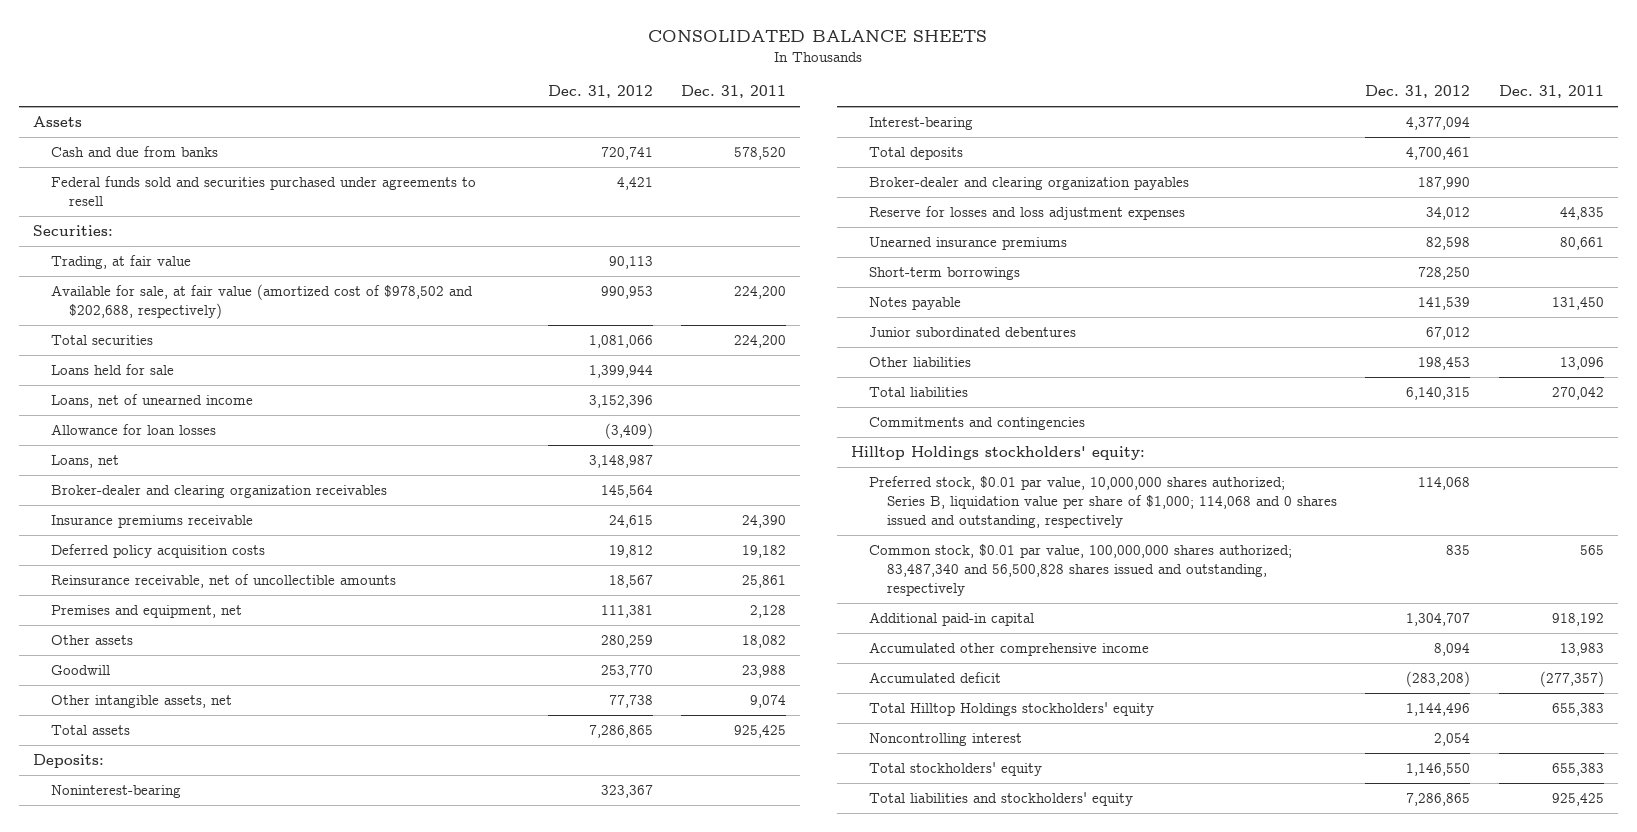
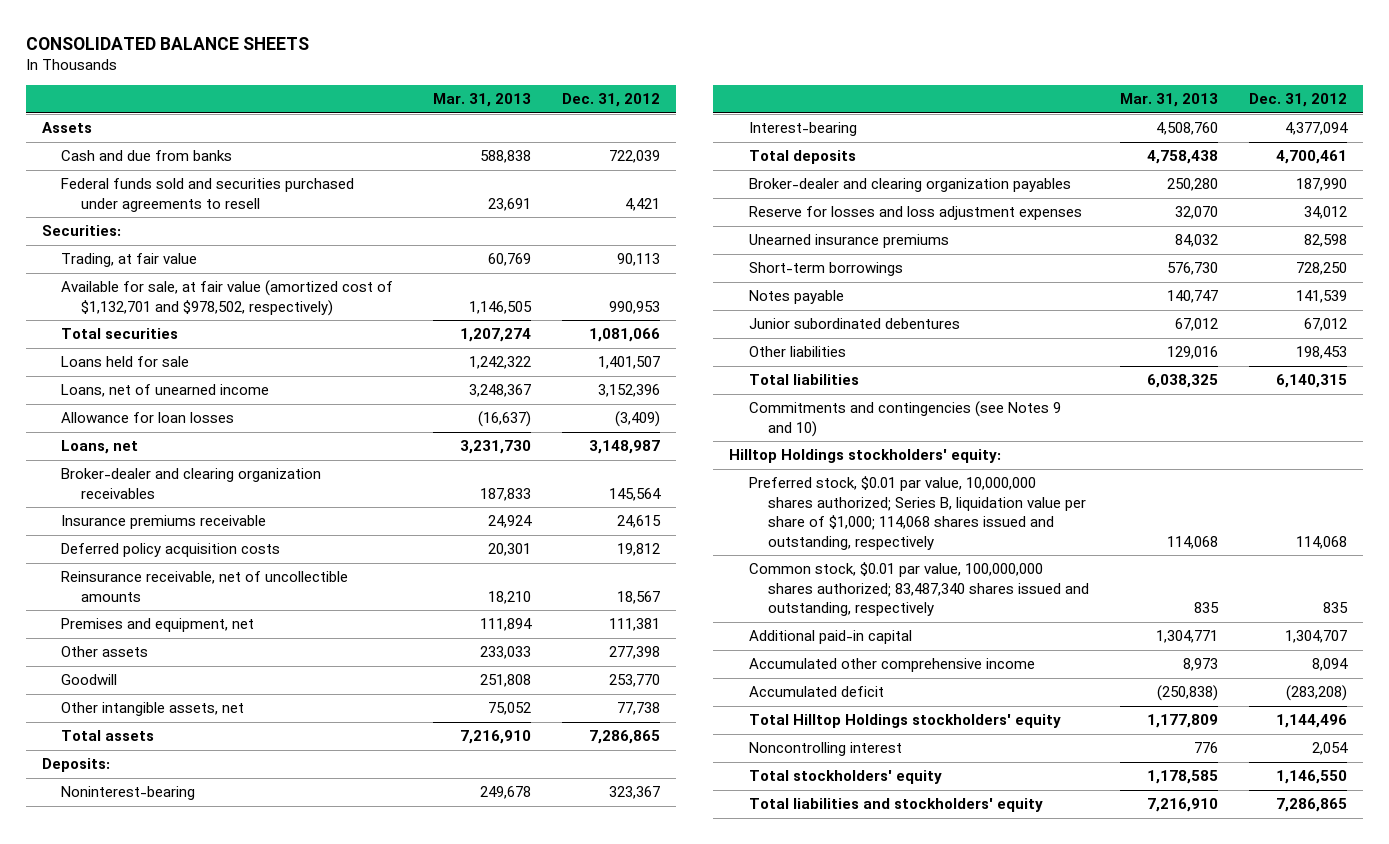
[681,85,787,99] Dec. 31, 2011 -> none
none -> [432,93,531,108] Mar. 31, 2013
[600,146,653,160] 720,741 -> [609,150,661,164] 722,039
[51,283,474,319] Available for sale, at fair value (amortized cost of $978,502 and $202,688, respectively) -> [61,280,394,316] Available for sale, at fair value (amortized cost of $1,132,701 and $978,502, respectively)
[588,364,653,378] 1,399,944 -> [598,356,661,370] 1,401,507
[600,634,653,648] 280,259 -> [609,646,661,660] 277,398
[868,416,1085,430] Commitments and contingencies -> [748,401,1061,437] Commitments and contingencies (see Notes 9 and 10)
[868,475,1337,528] Preferred stock, $0.01 par value, 10,000,000 shares authorized; Series B, liquidation value per share of $1,000; 114,068 and 0 shares issued and outstanding, respectively -> [748,476,1087,550] Preferred stock, $0.01 par value, 10,000,000 shares authorized; Series B, liquidation value per share of $1,000; 114,068 shares issued and outstanding, respectively
[868,543,1292,596] Common stock, $0.01 par value, 100,000,000 shares authorized; 83,487,340 and 56,500,828 shares issued and outstanding, respectively -> [748,562,1090,617] Common stock, $0.01 par value, 100,000,000 shares authorized; 83,487,340 shares issued and outstanding, respectively

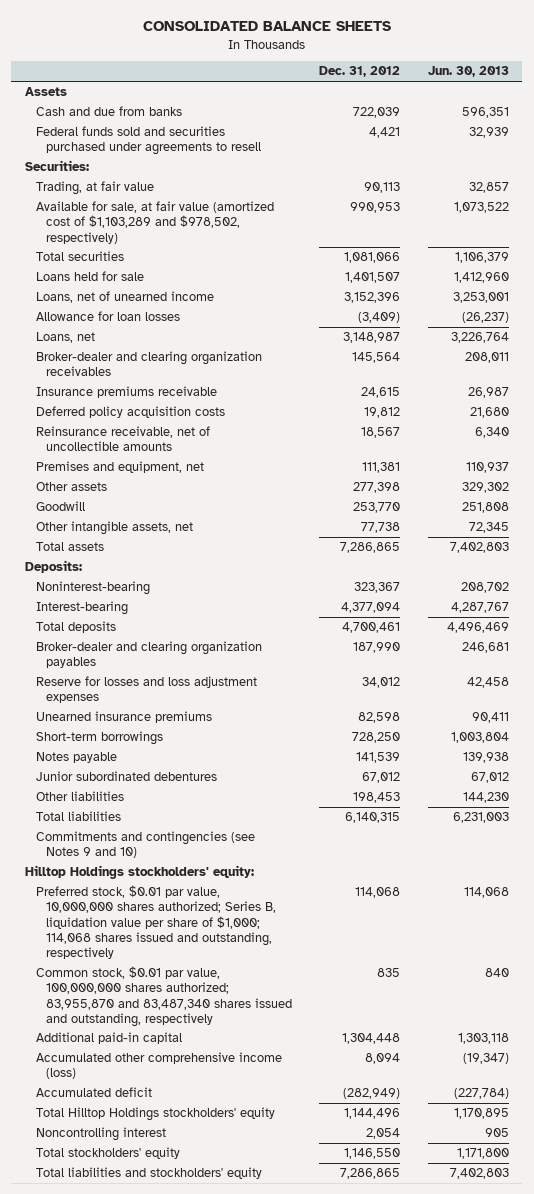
[432,93,531,108] Mar. 31, 2013 -> none
none -> [427,66,509,78] Jun. 30, 2013
[61,280,394,316] Available for sale, at fair value (amortized cost of $1,132,701 and $978,502, respectively) -> [35,201,274,244] Available for sale, at fair value (amortized cost of $1,103,289 and $978,502, respectively)
[748,562,1090,617] Common stock, $0.01 par value, 100,000,000 shares authorized; 83,487,340 shares issued and outstanding, respectively -> [35,966,293,1027] Common stock, $0.01 par value, 100,000,000 shares authorized; 83,955,870 and 83,487,340 shares issued and outstanding, respectively
[1285,630,1348,644] 1,304,707 -> [342,1033,401,1045] 1,304,448
[748,658,1035,673] Accumulated other comprehensive income -> [35,1052,282,1080] Accumulated other comprehensive income (loss)
[1286,685,1348,702] (283,208) -> [343,1088,401,1100] (282,949)

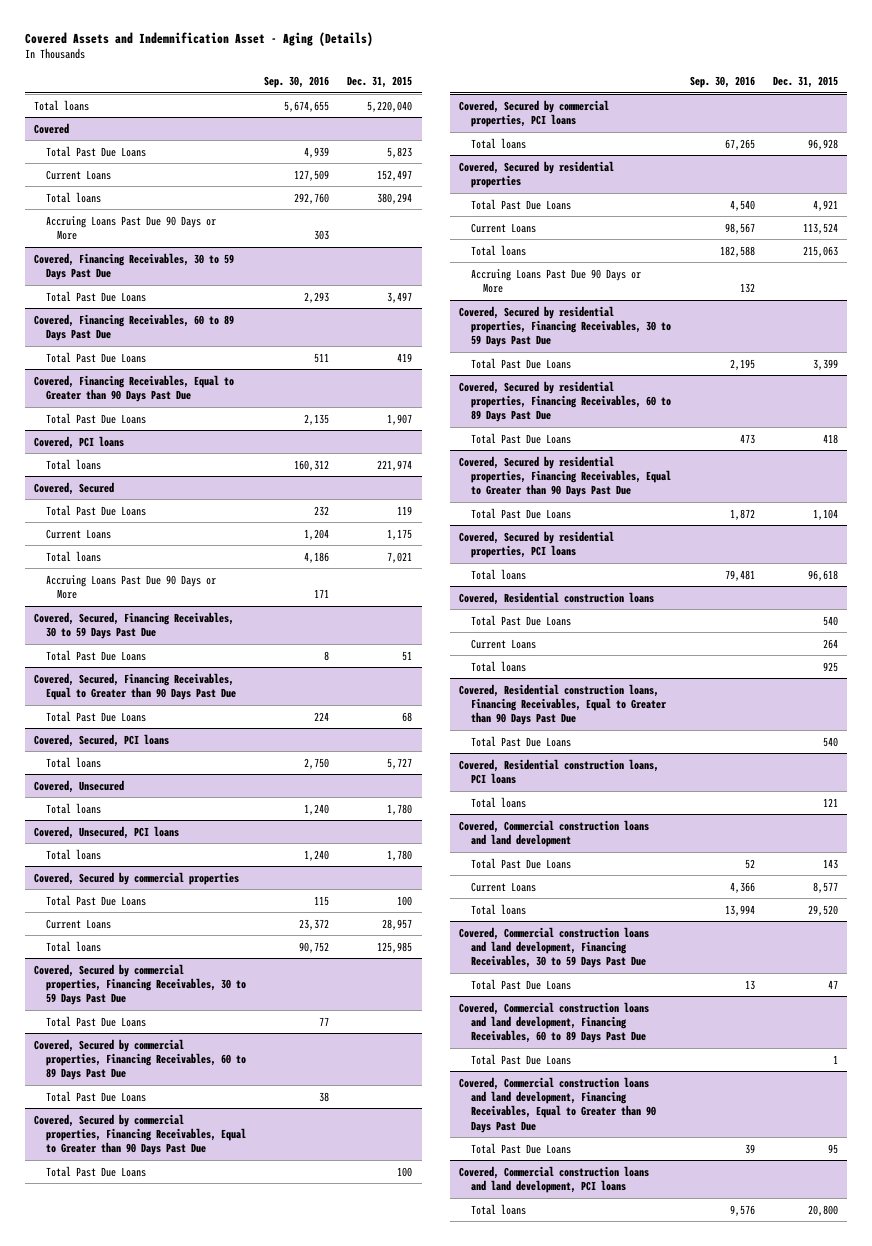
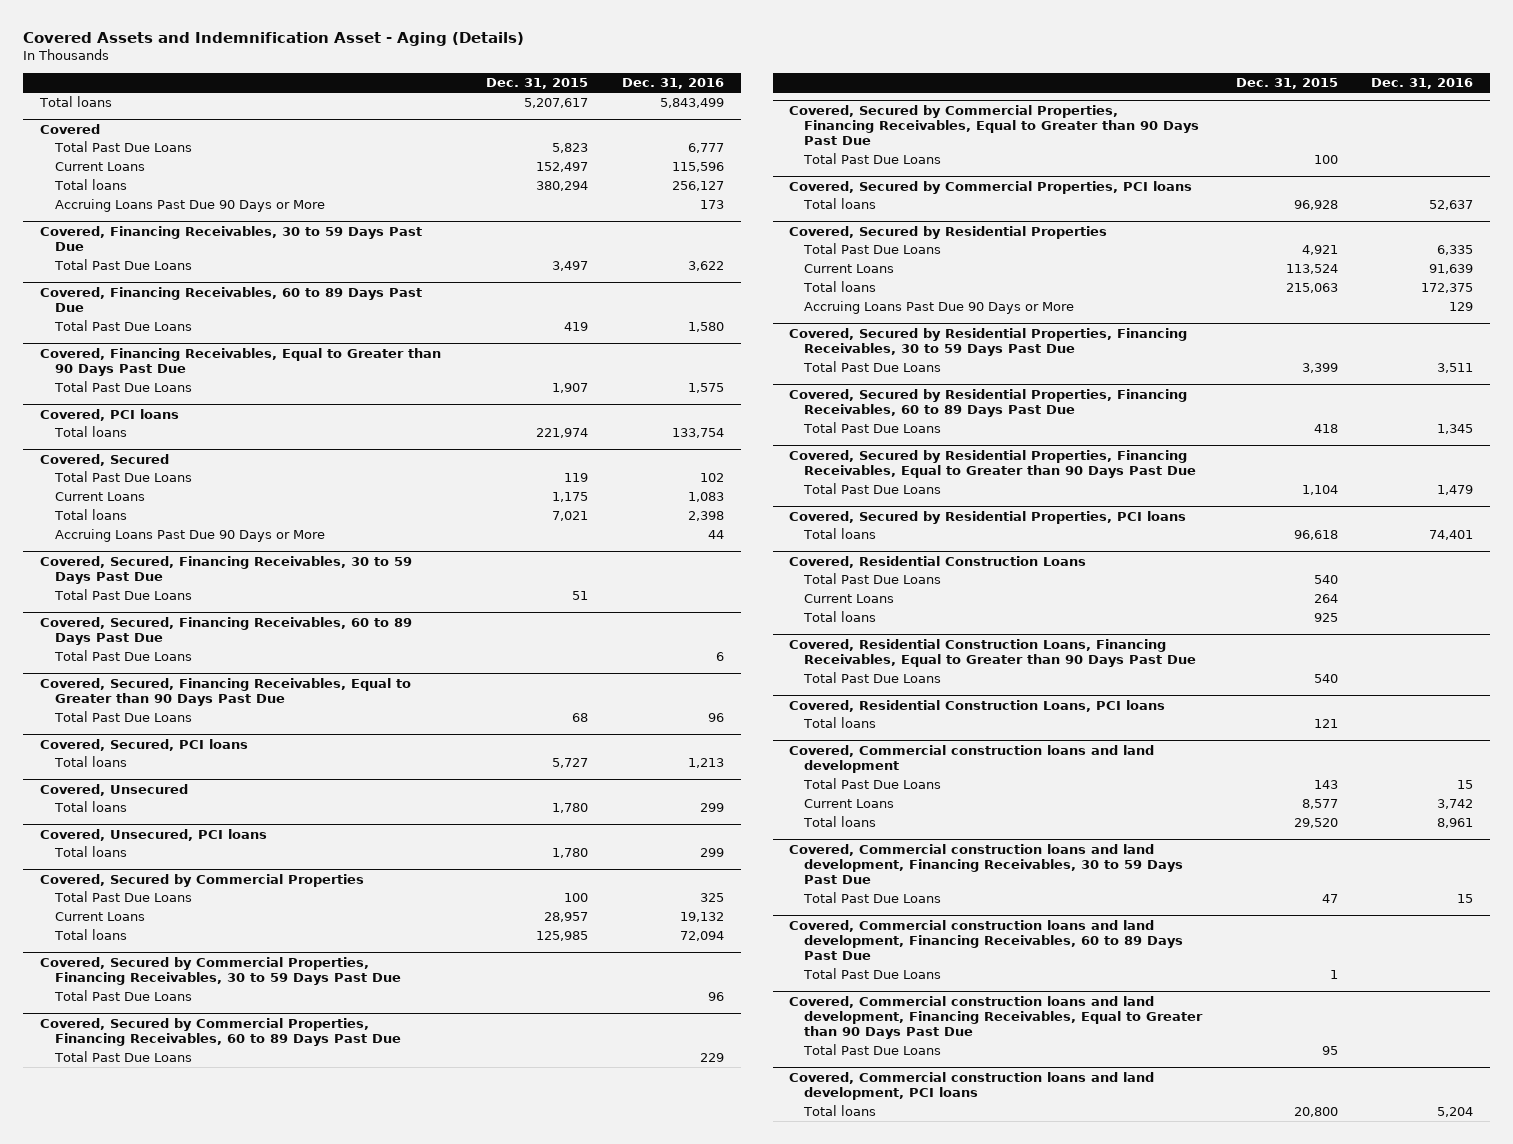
[264,76,330,89] Sep. 30, 2016 -> none
none -> [621,78,724,90] Dec. 31, 2016
[367,100,413,112] 5,220,040 -> [524,98,589,109] 5,207,617
none -> [40,616,413,645] Covered, Secured, Financing Receivables, 60 to 89 Days Past Due
none -> [53,650,192,662] Total Past Due Loans
[33,871,239,885] Covered, Secured by commercial properties -> [40,873,365,887] Covered, Secured by Commercial Properties
[33,963,246,1006] Covered, Secured by commercial properties, Financing Receivables, 30 to 59 Days Past Due -> [40,956,401,985] Covered, Secured by Commercial Properties, Financing Receivables, 30 to 59 Days Past Due
[33,1038,246,1081] Covered, Secured by commercial properties, Financing Receivables, 60 to 89 Days Past Due -> [40,1017,401,1046] Covered, Secured by Commercial Properties, Financing Receivables, 60 to 89 Days Past Due
[33,1113,246,1156] Covered, Secured by commercial properties, Financing Receivables, Equal to Greater than 90 Days Past Due -> [789,104,1199,145] Covered, Secured by Commercial Properties, Financing Receivables, Equal to Greater than 90 Days Past Due
[459,99,610,127] Covered, Secured by commercial properties, PCI loans -> [789,180,1193,194] Covered, Secured by Commercial Properties, PCI loans
[459,160,615,188] Covered, Secured by residential properties -> [789,225,1108,239] Covered, Secured by Residential Properties
[459,305,672,348] Covered, Secured by residential properties, Financing Receivables, 30 to 59 Days Past Due -> [789,327,1188,356] Covered, Secured by Residential Properties, Financing Receivables, 30 to 59 Days Past Due
[459,380,672,423] Covered, Secured by residential properties, Financing Receivables, 60 to 89 Days Past Due -> [789,388,1188,417] Covered, Secured by Residential Properties, Financing Receivables, 60 to 89 Days Past Due
[459,455,672,498] Covered, Secured by residential properties, Financing Receivables, Equal to Greater than 90 Days Past Due -> [789,449,1196,478] Covered, Secured by Residential Properties, Financing Receivables, Equal to Greater than 90 Days Past Due
[459,530,615,558] Covered, Secured by residential properties, PCI loans -> [789,510,1187,524] Covered, Secured by Residential Properties, PCI loans
[459,591,655,605] Covered, Residential construction loans -> [789,555,1087,568] Covered, Residential Construction Loans
[459,683,668,726] Covered, Residential construction loans, Financing Receivables, Equal to Greater than 90 Days Past Due -> [789,638,1196,667] Covered, Residential Construction Loans, Financing Receivables, Equal to Greater than 90 Days Past Due
[459,758,660,784] Covered, Residential construction loans, PCI loans -> [789,699,1166,712] Covered, Residential Construction Loans, PCI loans

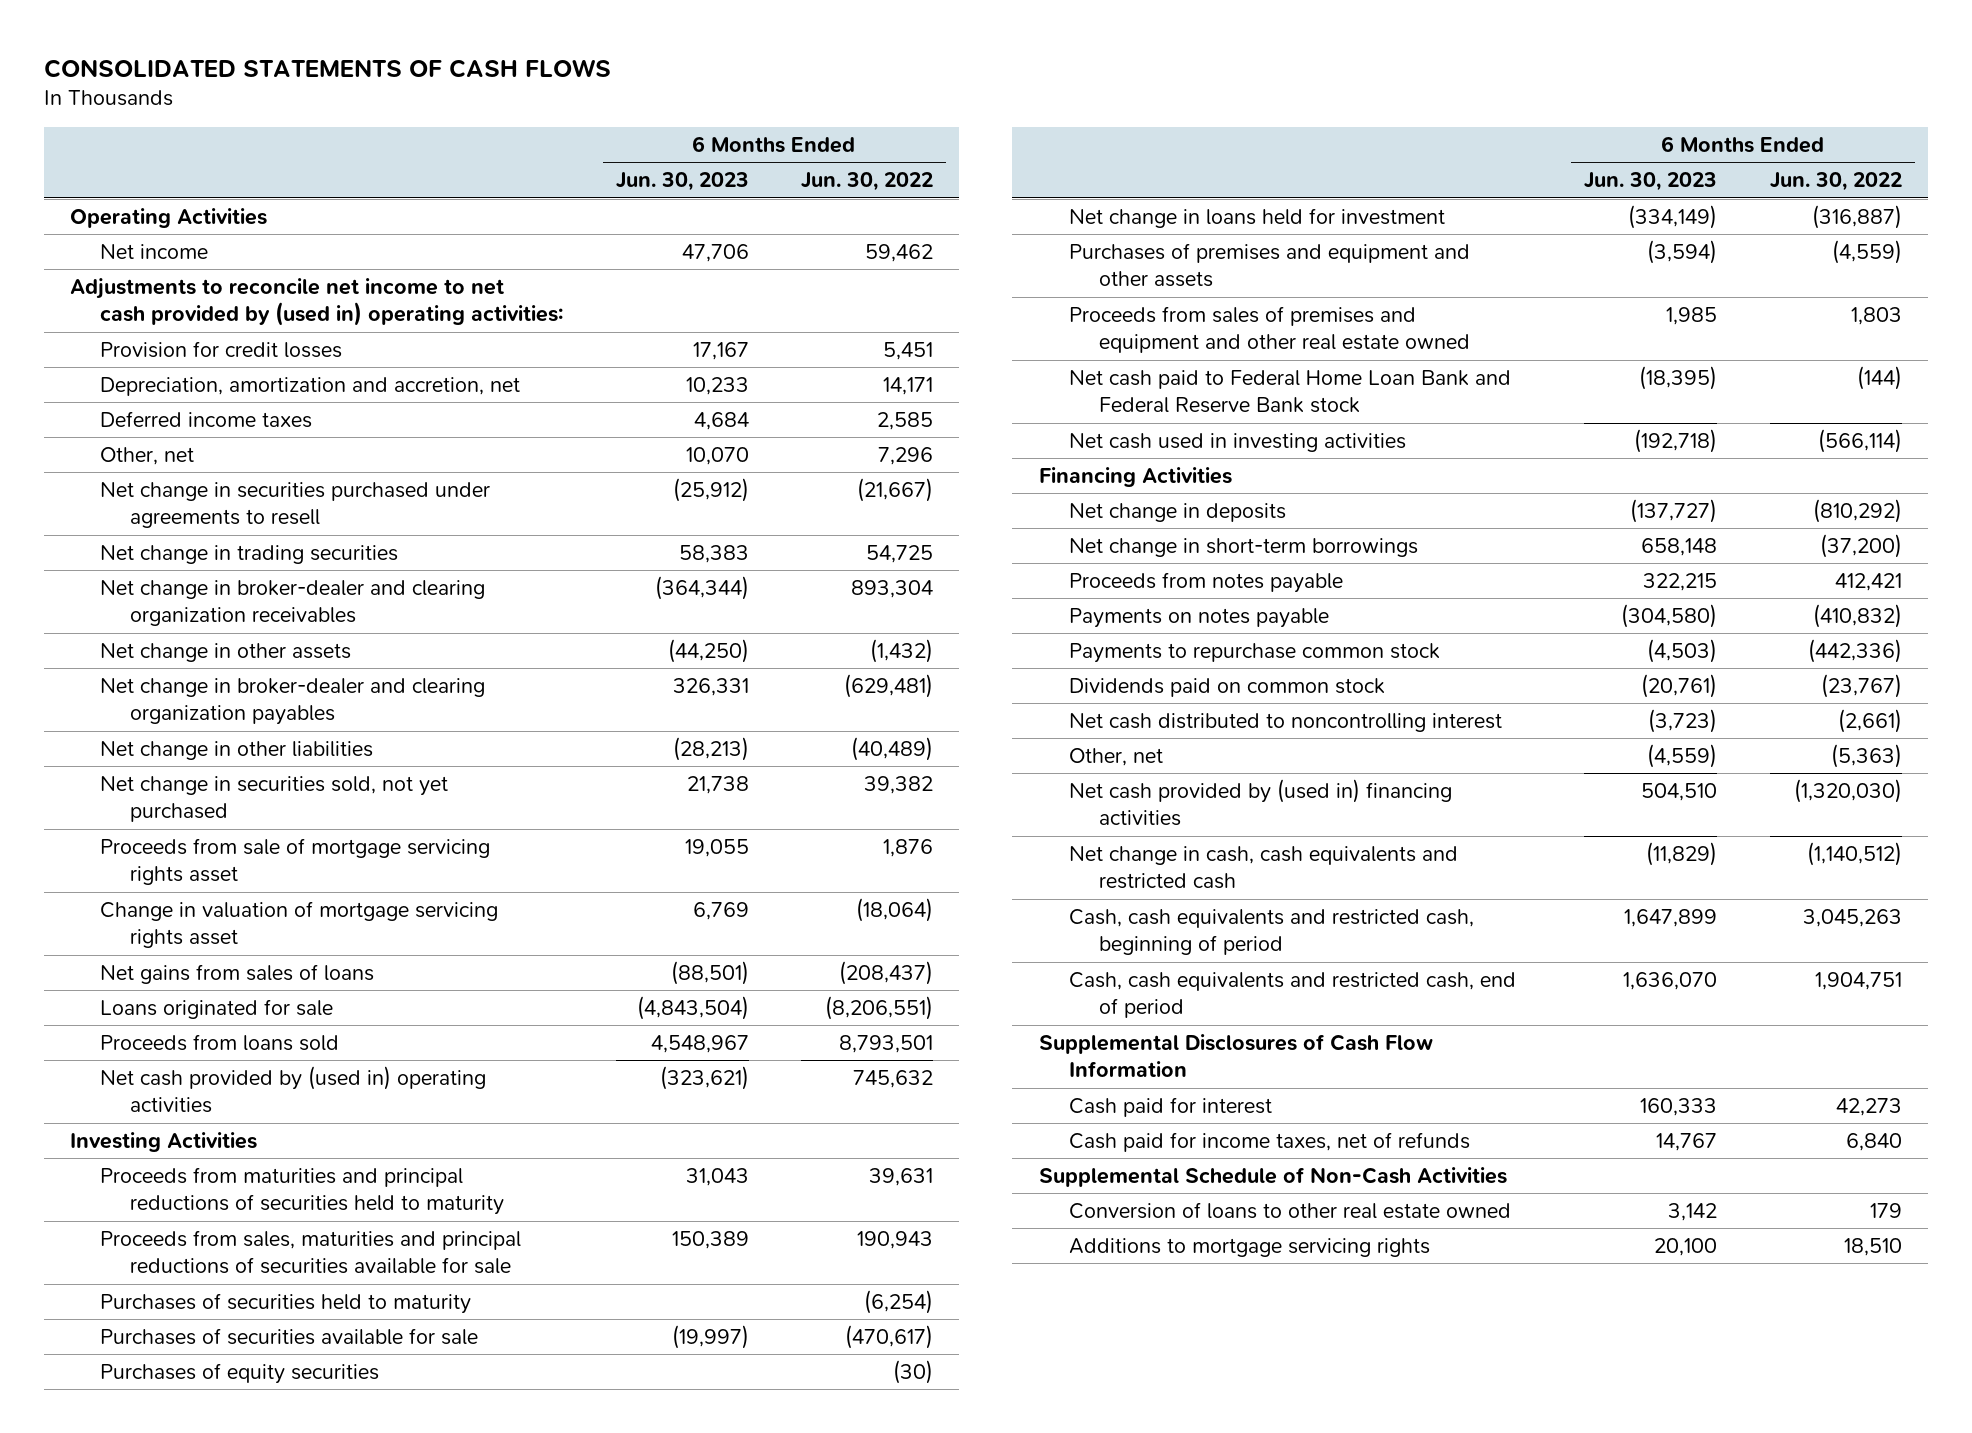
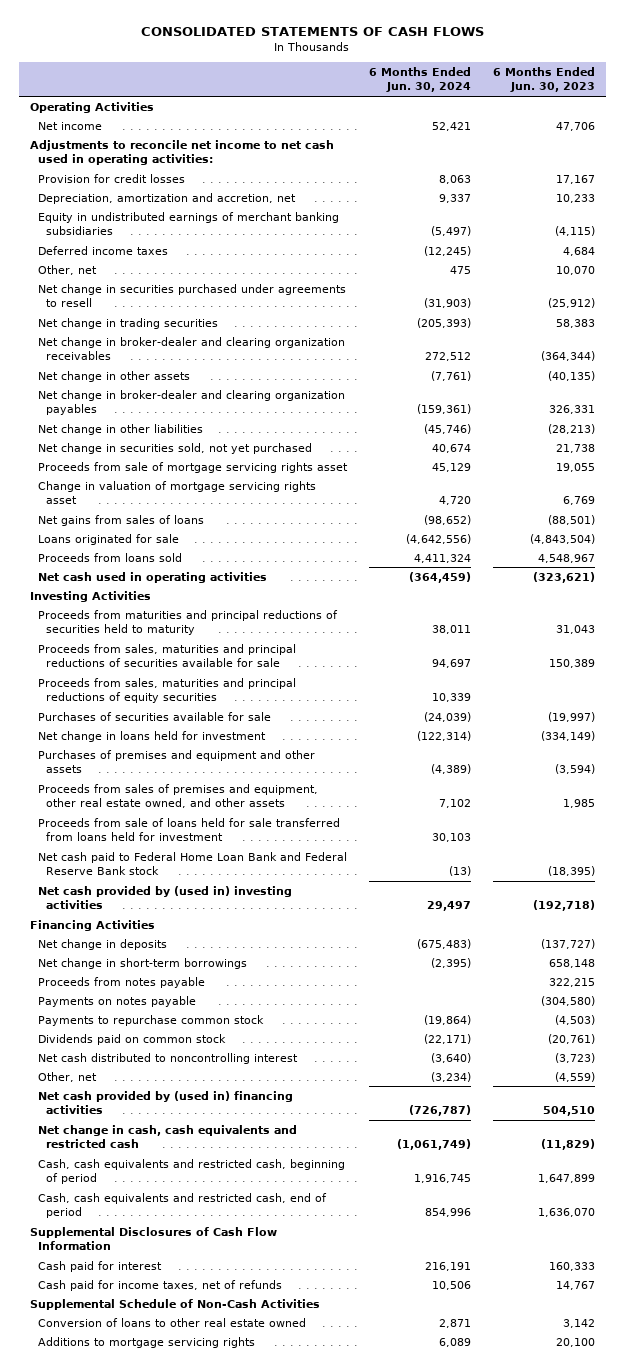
[801,172,934,192] Jun. 30, 2022 -> none
none -> [369,67,472,93] 6 Months Ended Jun. 30, 2024
[69,277,564,327] Adjustments to reconcile net income to net cash provided by (used in) operating activities: -> [29,139,334,165] Adjustments to reconcile net income to net cash used in operating activities:
none -> [37,211,339,235] Equity in undistributed earnings of merchant banking subsidiaries
[667,638,749,663] (44,250) -> [548,370,596,381] (40,135)
[100,1065,487,1114] Net cash provided by (used in) operating activities -> [37,571,267,583] Net cash used in operating activities
[100,1292,472,1314] Purchases of securities held to maturity -> none
none -> [37,677,296,703] Proceeds from sales, maturities and principal reductions of equity securities
[100,1362,380,1384] Purchases of equity securities -> none
[1068,305,1471,354] Proceeds from sales of premises and equipment and other real estate owned -> [37,783,318,808] Proceeds from sales of premises and equipment, other real estate owned, and other assets
none -> [37,817,340,841] Proceeds from sale of loans held for sale transferred from loans held for investment
[1068,432,1406,452] Net cash used in investing activities -> [37,885,292,909] Net cash provided by (used in) investing activities

